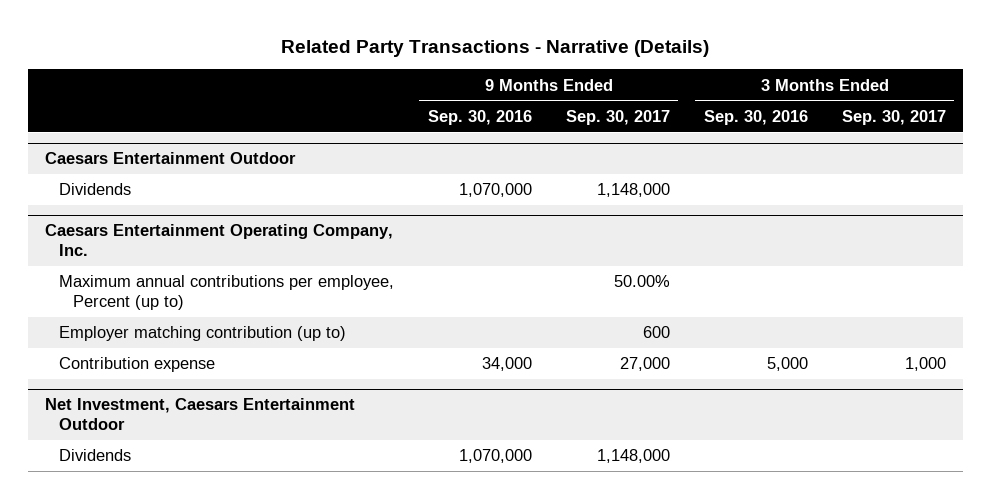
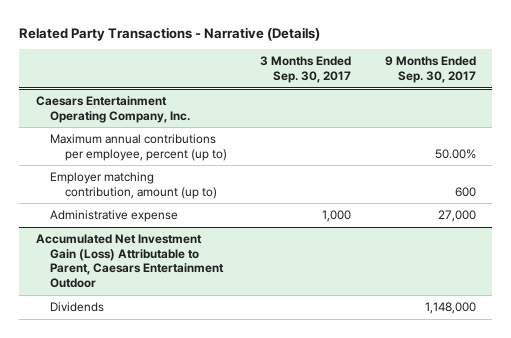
[427,109,532,125] Sep. 30, 2016 -> none
[703,109,808,125] Sep. 30, 2016 -> none
[44,152,296,165] Caesars Entertainment Outdoor -> none
[58,183,131,196] Dividends -> none
[44,398,355,431] Net Investment, Caesars Entertainment Outdoor -> none
[58,275,394,311] Maximum annual contributions per employee, Percent (up to) -> [50,133,228,161] Maximum annual contributions per employee, percent (up to)
[58,326,346,342] Employer matching contribution (up to) -> [50,171,218,199] Employer matching contribution, amount (up to)
[58,357,215,373] Contribution expense -> [50,209,179,222] Administrative expense
none -> [35,233,225,289] Accumulated Net Investment Gain (Loss) Attributable to Parent, Caesars Entertainment Outdoor

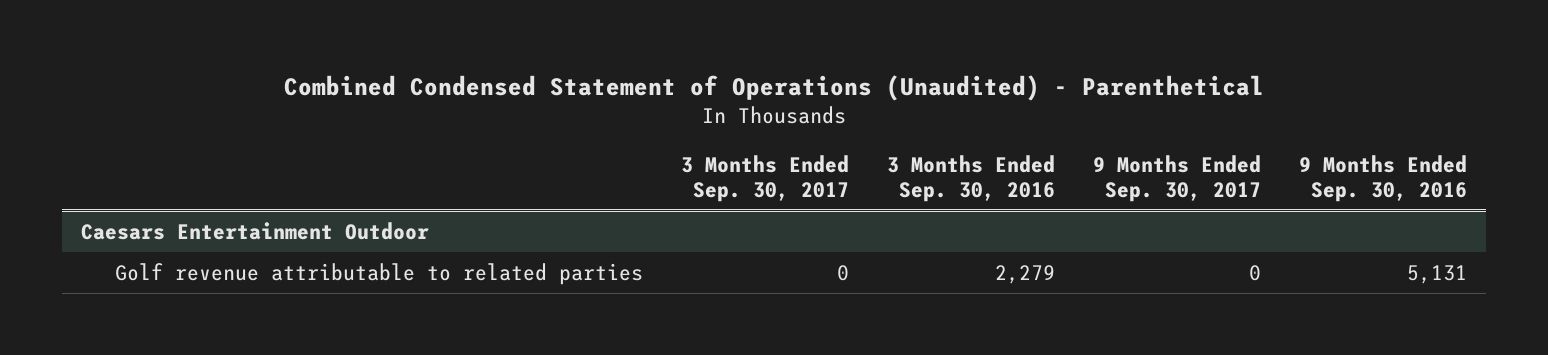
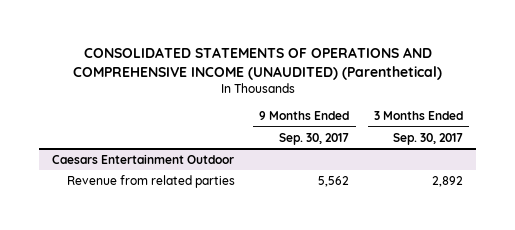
[283,75,1264,102] Combined Condensed Statement of Operations (Unaudited) - Parenthetical -> [72,47,442,81] CONSOLIDATED STATEMENTS OF OPERATIONS AND COMPREHENSIVE INCOME (UNAUDITED) (Parenthetical)
[886,155,1055,202] 3 Months Ended Sep. 30, 2016 -> none
[1298,155,1467,202] 9 Months Ended Sep. 30, 2016 -> none
[114,262,643,285] Golf revenue attributable to related parties -> [66,175,235,189] Revenue from related parties
[836,264,849,281] 0 -> [432,176,464,188] 2,892
[1248,264,1261,281] 0 -> [318,176,350,188] 5,562

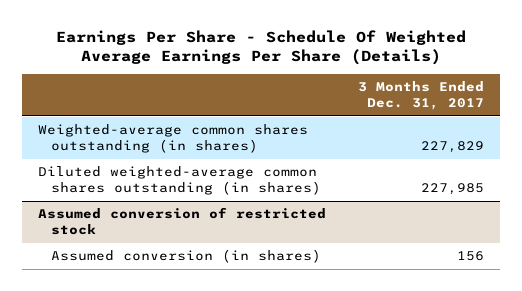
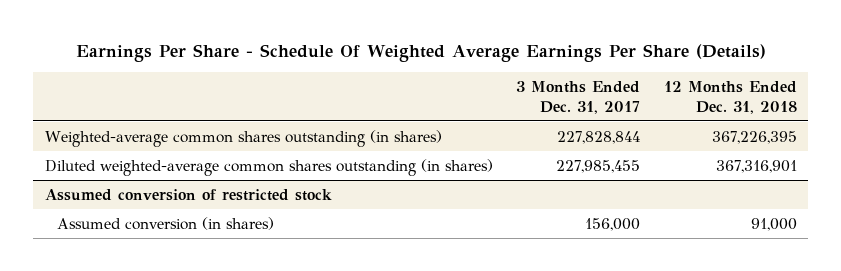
none -> [663,81,797,114] 12 Months Ended Dec. 31, 2018
[420,141,484,154] 227,829 -> [557,131,641,145] 227,828,844
[420,183,484,196] 227,985 -> [556,160,641,174] 227,985,455
[456,251,484,262] 156 -> [585,218,641,232] 156,000

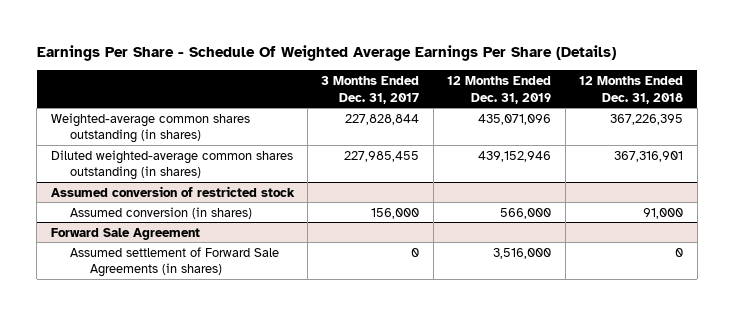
none -> [447,75,552,104] 12 Months Ended Dec. 31, 2019
none -> [50,227,200,240] Forward Sale Agreement
none -> [70,246,280,278] Assumed settlement of Forward Sale Agreements (in shares)

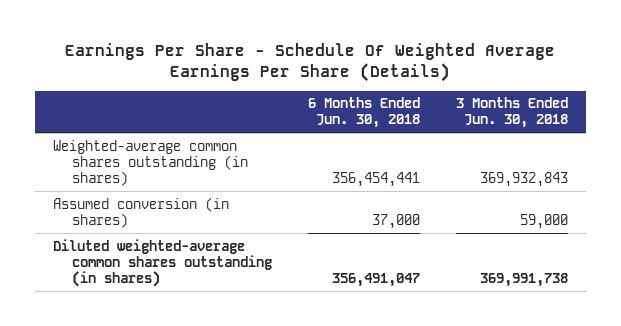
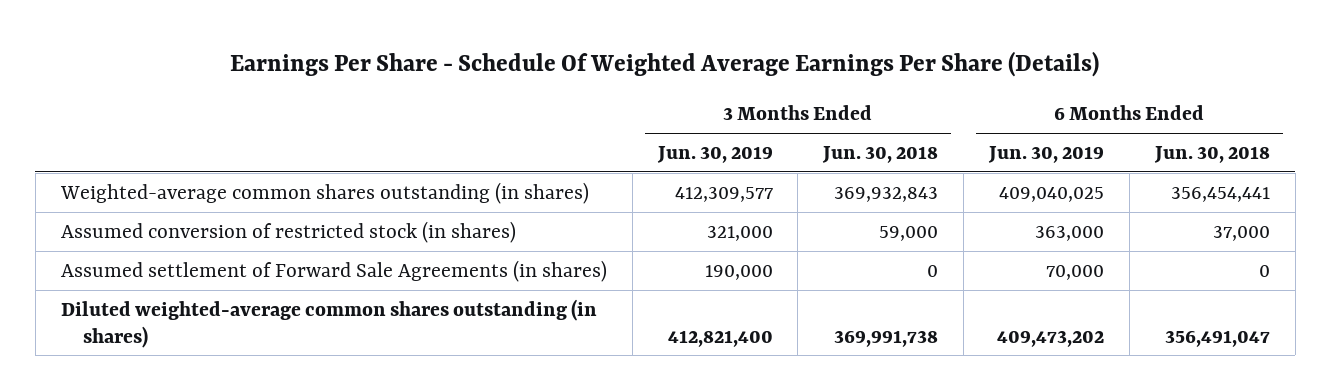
none -> [656,146,773,164] Jun. 30, 2019
none -> [988,146,1105,164] Jun. 30, 2019
[53,196,230,228] Assumed conversion (in shares) -> [60,220,516,243] Assumed conversion of restricted stock (in shares)
none -> [60,259,607,282] Assumed settlement of Forward Sale Agreements (in shares)

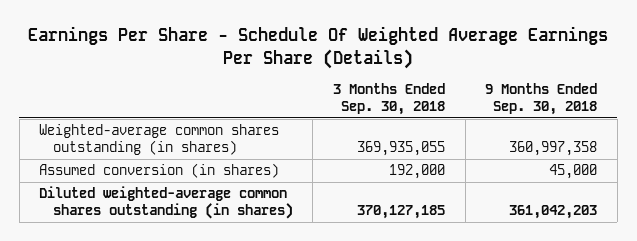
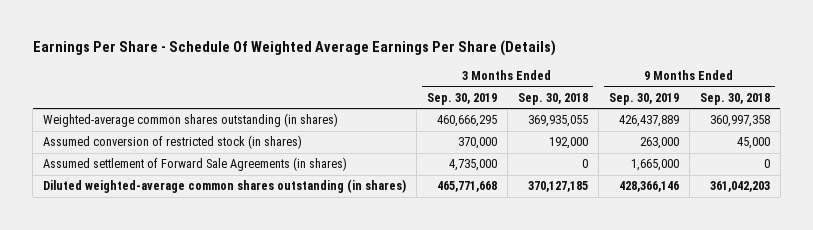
none -> [427,92,498,105] Sep. 30, 2019
none -> [608,92,679,105] Sep. 30, 2019
[39,163,280,179] Assumed conversion (in shares) -> [43,135,303,150] Assumed conversion of restricted stock (in shares)
none -> [43,157,348,172] Assumed settlement of Forward Sale Agreements (in shares)

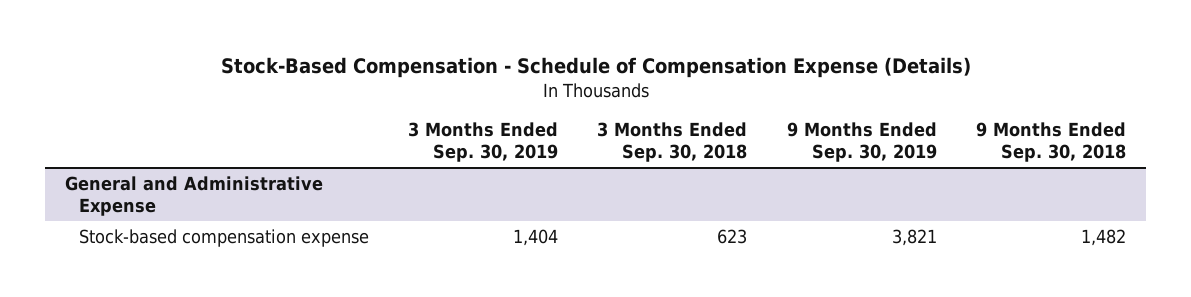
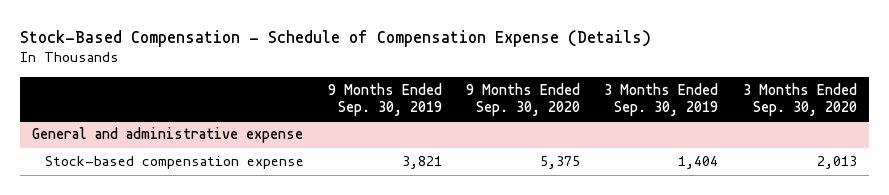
[597,122,748,163] 3 Months Ended Sep. 30, 2018 -> none
[976,122,1127,163] 9 Months Ended Sep. 30, 2018 -> none
none -> [466,82,581,117] 9 Months Ended Sep. 30, 2020
none -> [742,82,857,117] 3 Months Ended Sep. 30, 2020
[65,175,324,217] General and Administrative Expense -> [32,127,304,144] General and administrative expense

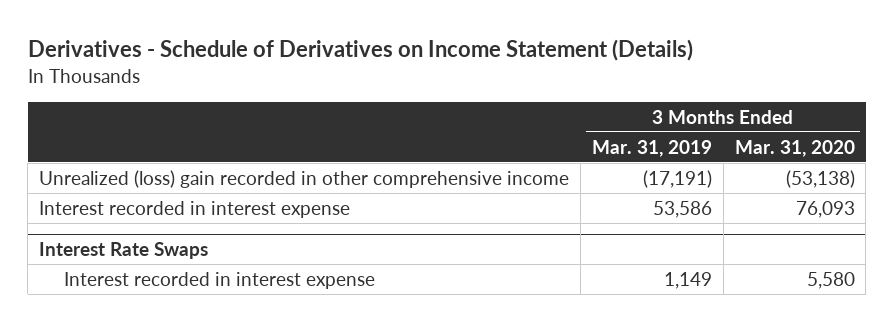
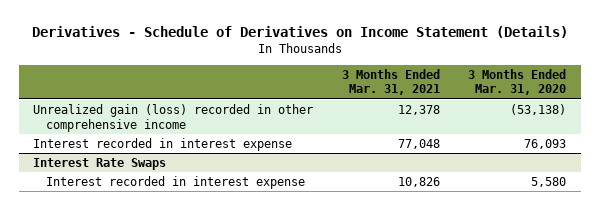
[591,139,712,157] Mar. 31, 2019 -> none
none -> [341,68,440,96] 3 Months Ended Mar. 31, 2021
[38,169,569,188] Unrealized (loss) gain recorded in other comprehensive income -> [33,104,314,132] Unrealized gain (loss) recorded in other comprehensive income

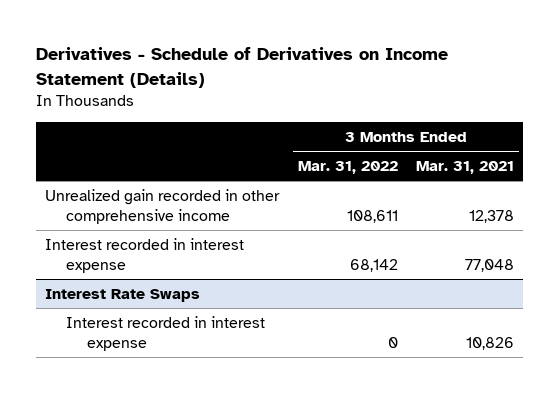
[468,68,567,96] 3 Months Ended Mar. 31, 2020 -> none
none -> [297,161,398,175] Mar. 31, 2022
[33,104,314,132] Unrealized gain (loss) recorded in other comprehensive income -> [45,189,281,225] Unrealized gain recorded in other comprehensive income

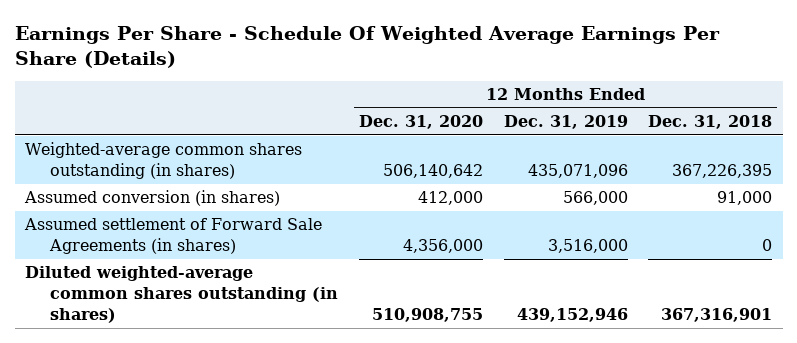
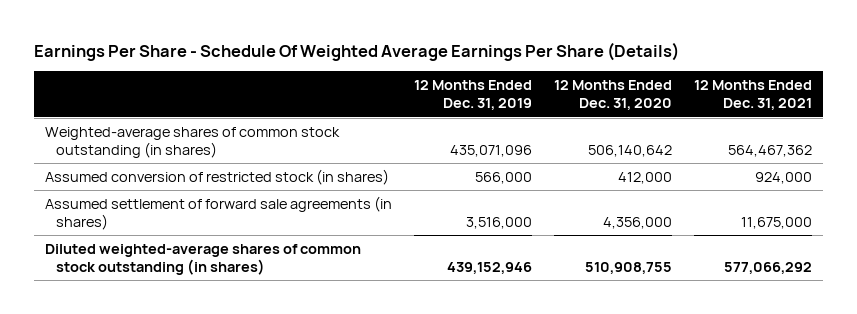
[648,115,773,130] Dec. 31, 2018 -> none
none -> [694,80,813,111] 12 Months Ended Dec. 31, 2021
[24,142,302,180] Weighted-average common shares outstanding (in shares) -> [45,127,341,158] Weighted-average shares of common stock outstanding (in shares)
[23,190,280,207] Assumed conversion (in shares) -> [45,169,390,186] Assumed conversion of restricted stock (in shares)
[23,218,322,255] Assumed settlement of Forward Sale Agreements (in shares) -> [45,196,393,230] Assumed settlement of forward sale agreements (in shares)
[24,266,339,323] Diluted weighted-average common shares outstanding (in shares) -> [45,244,362,275] Diluted weighted-average shares of common stock outstanding (in shares)

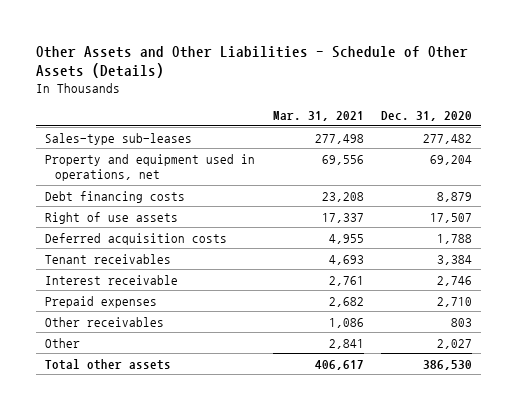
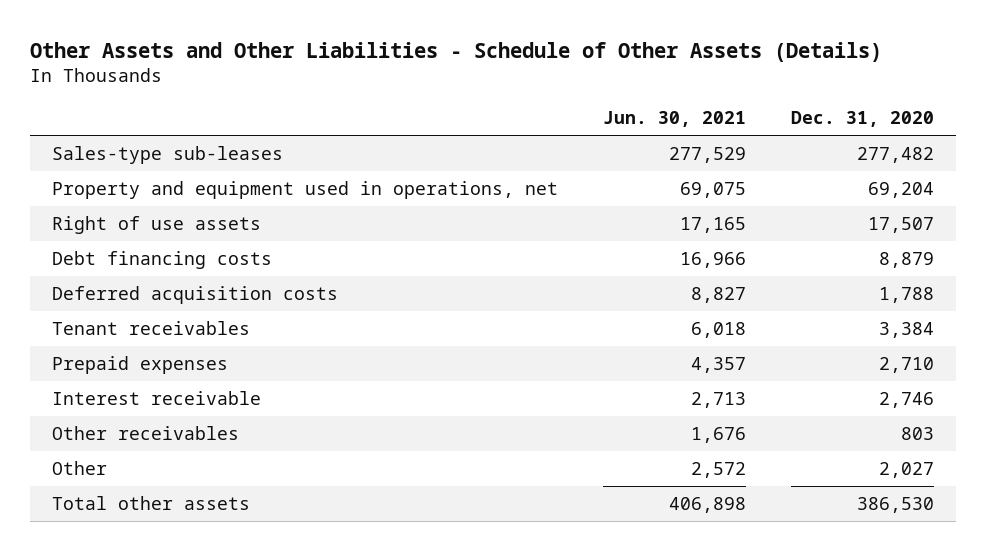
[272,111,364,122] Mar. 31, 2021 -> none
none -> [603,111,747,128] Jun. 30, 2021
[44,190,185,203] Debt financing costs -> [52,250,273,269] Debt financing costs
[44,274,178,285] Interest receivable -> [52,390,262,405] Interest receivable

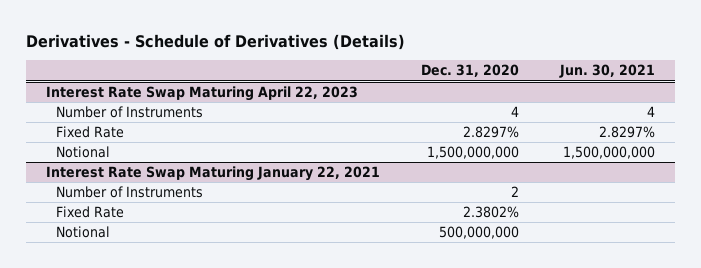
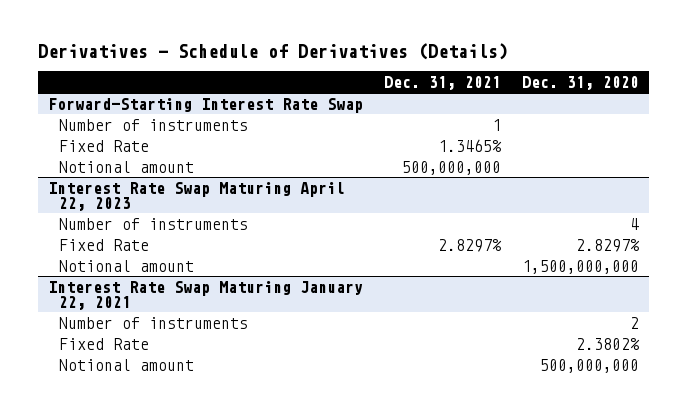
[558,64,655,79] Jun. 30, 2021 -> none
none -> [383,75,501,90] Dec. 31, 2021
none -> [48,97,364,113] Forward-Starting Interest Rate Swap
none -> [58,118,248,131] Number of instruments
none -> [58,139,149,152] Fixed Rate
none -> [58,160,194,173] Notional amount
[56,106,204,119] Number of Instruments -> [58,217,248,230] Number of instruments
[56,146,111,159] Notional -> [58,259,194,272] Notional amount
[56,186,204,199] Number of Instruments -> [58,316,248,329] Number of instruments
[56,226,111,239] Notional -> [58,358,194,371] Notional amount

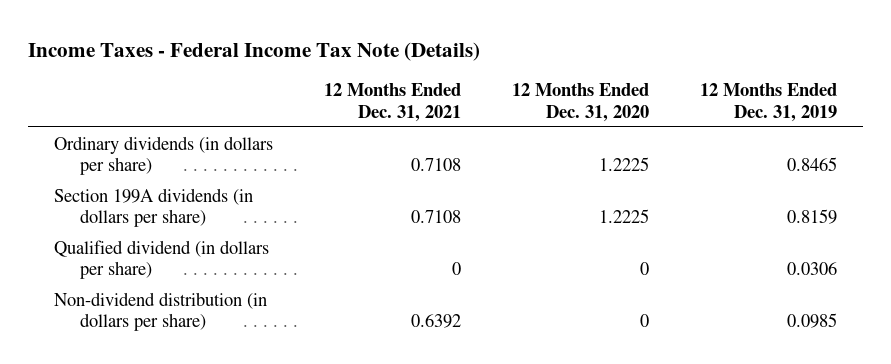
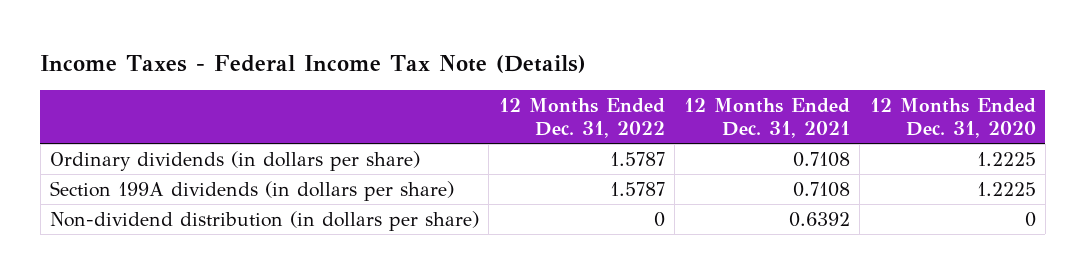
[700,83,838,122] 12 Months Ended Dec. 31, 2019 -> none
none -> [498,97,665,138] 12 Months Ended Dec. 31, 2022
[53,239,269,279] Qualified dividend (in dollars per share) -> none

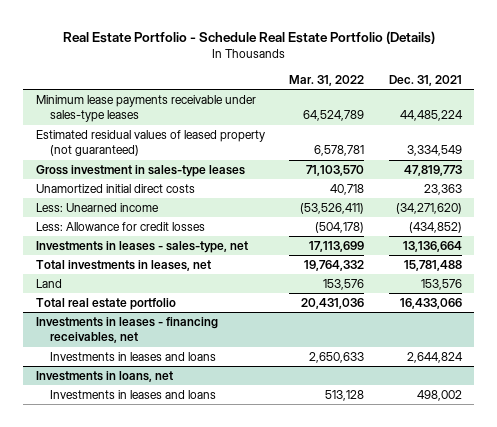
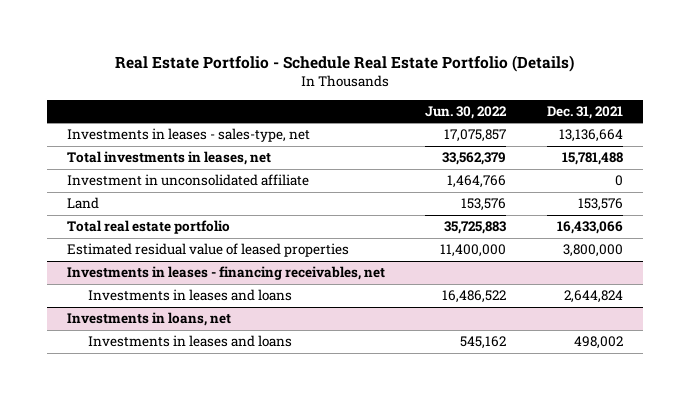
[289,74,365,86] Mar. 31, 2022 -> none
none -> [425,105,508,119] Jun. 30, 2022
[35,95,256,123] Minimum lease payments receivable under sales-type leases -> none
[35,130,265,157] Estimated residual values of leased property (not guaranteed) -> none
[35,165,245,178] Gross investment in sales-type leases -> none
[35,184,195,194] Unamortized initial direct costs -> none
[35,203,159,213] Less: Unearned income -> none
[35,222,205,232] Less: Allowance for credit losses -> none
none -> [66,174,309,187] Investment in unconsolidated affiliate
none -> [66,243,349,258] Estimated residual value of leased properties

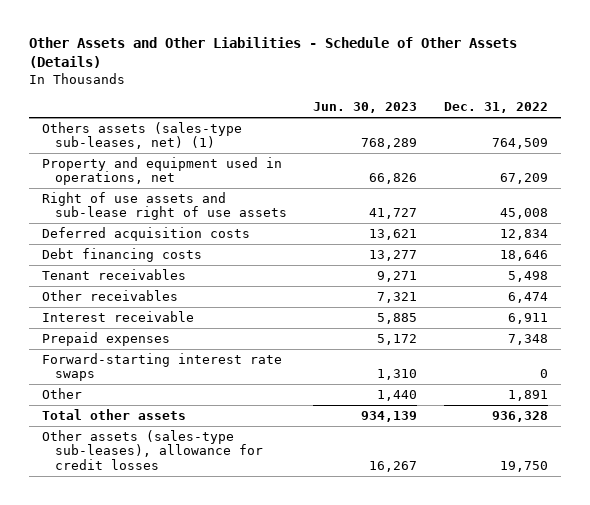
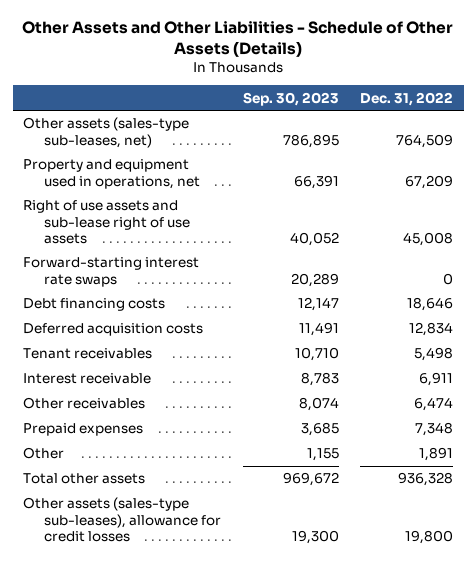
[313,102,418,114] Jun. 30, 2023 -> none
none -> [242,91,339,106] Sep. 30, 2023
[41,121,242,150] Others assets (sales-type sub-leases, net) (1) -> [23,117,190,148] Other assets (sales-type sub-leases, net)
[41,352,282,382] Forward-starting interest rate swaps -> [23,257,200,287] Forward-starting interest rate swaps
[41,226,250,241] Deferred acquisition costs -> [23,323,204,337] Deferred acquisition costs
[41,289,178,301] Other receivables -> [23,397,146,410] Other receivables
[499,460,548,472] 19,750 -> [405,529,454,544] 19,800

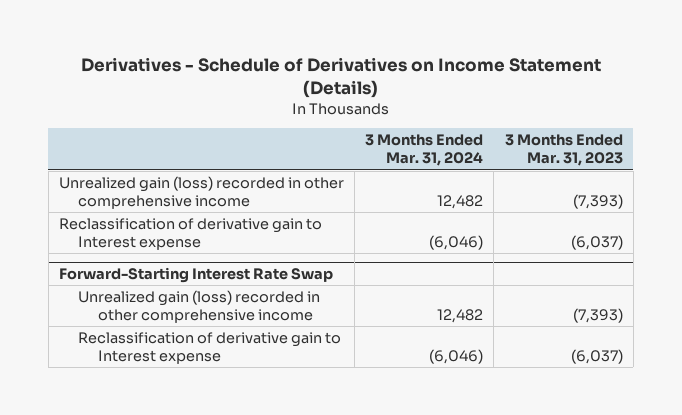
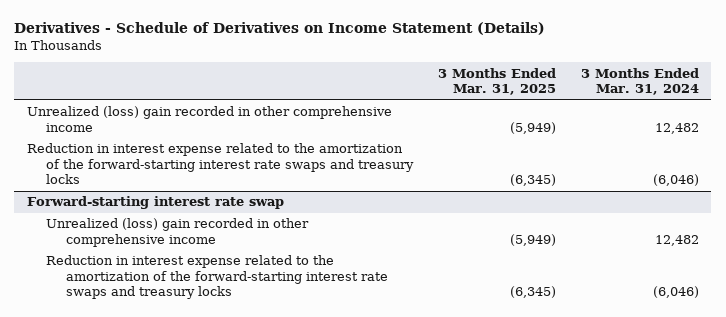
[504,134,623,167] 3 Months Ended Mar. 31, 2023 -> none
none -> [438,67,557,96] 3 Months Ended Mar. 31, 2025
[58,175,344,210] Unrealized gain (loss) recorded in other comprehensive income -> [26,106,392,132] Unrealized (loss) gain recorded in other comprehensive income
[58,217,322,251] Reclassification of derivative gain to Interest expense -> [26,143,415,185] Reduction in interest expense related to the amortization of the forward-starting interest rate swaps and treasury locks
[58,267,333,284] Forward-Starting Interest Rate Swap -> [26,196,284,210] Forward-starting interest rate swap
[78,289,321,324] Unrealized gain (loss) recorded in other comprehensive income -> [46,218,310,247] Unrealized (loss) gain recorded in other comprehensive income
[78,331,342,365] Reclassification of derivative gain to Interest expense -> [46,255,388,300] Reduction in interest expense related to the amortization of the forward-starting interest rate swaps and treasury locks

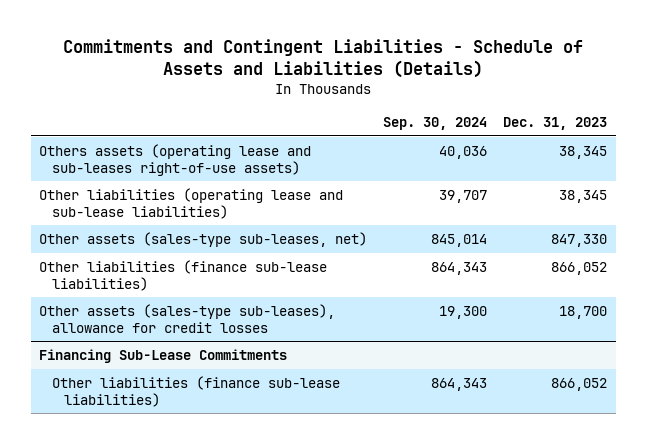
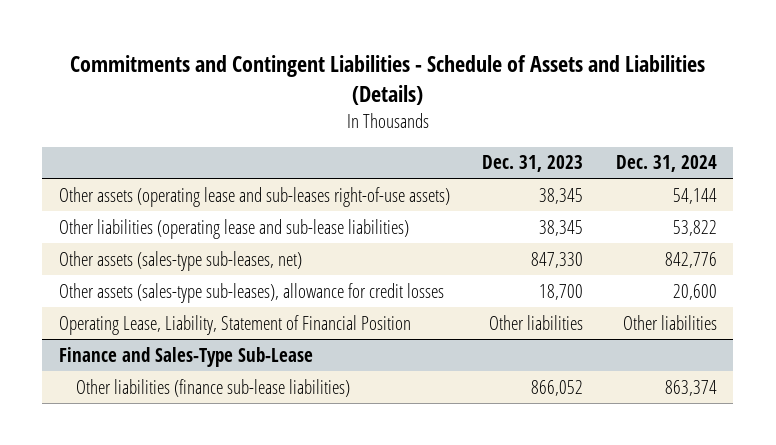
[383,117,488,131] Sep. 30, 2024 -> none
none -> [616,155,718,173] Dec. 31, 2024
[39,143,312,176] Others assets (operating lease and sub-leases right-of-use assets) -> [58,186,450,207] Other assets (operating lease and sub-leases right-of-use assets)
[39,259,328,291] Other liabilities (finance sub-lease liabilities) -> none
none -> [58,314,411,335] Operating Lease, Liability, Statement of Financial Position
[39,348,288,363] Financing Sub-Lease Commitments -> [58,346,313,367] Finance and Sales-Type Sub-Lease

